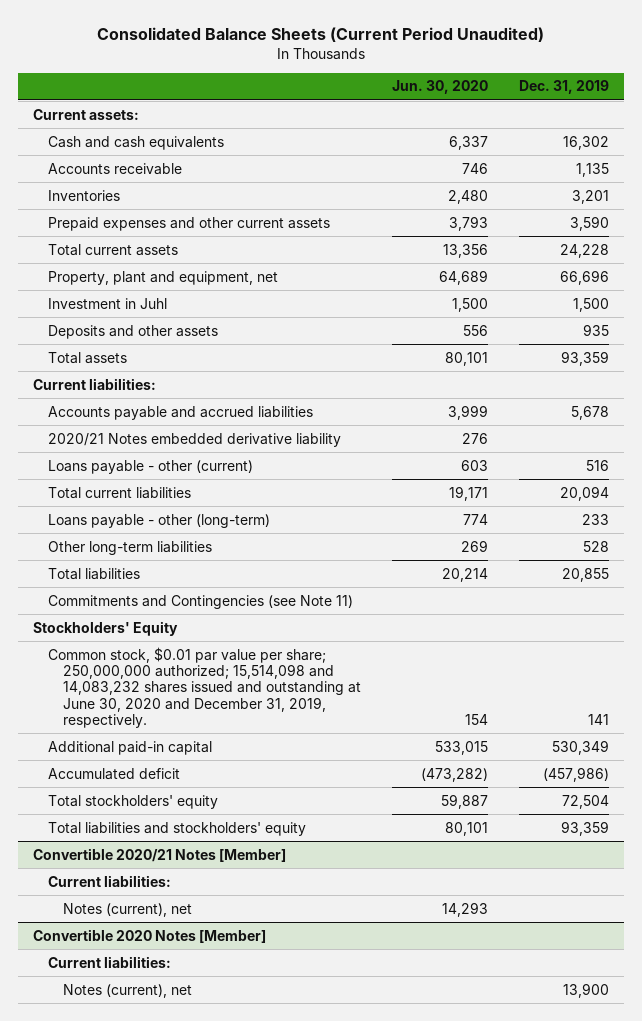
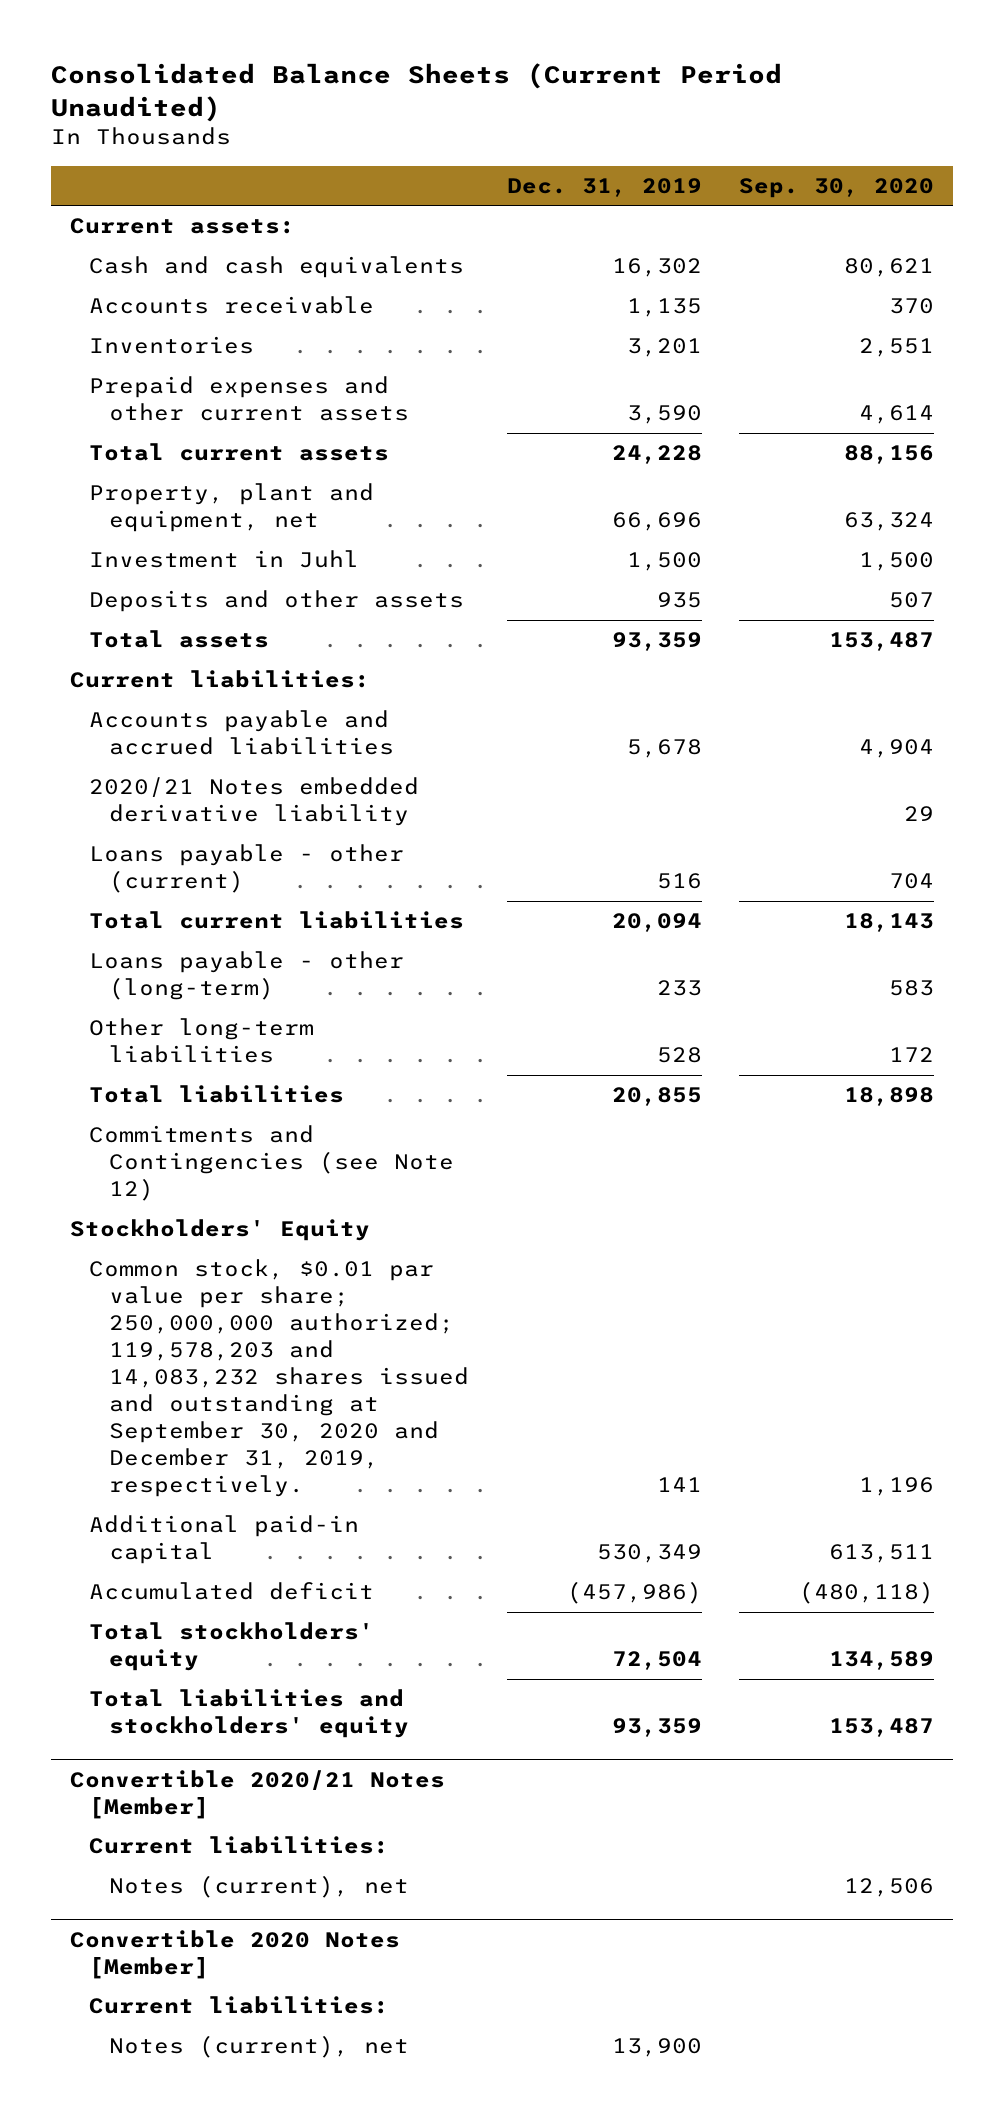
[392,80,489,95] Jun. 30, 2020 -> none
none -> [739,177,935,198] Sep. 30, 2020
[48,594,354,609] Commitments and Contingencies (see Note 11) -> [89,1125,455,1202] Commitments and Contingencies (see Note 12)
[48,646,362,728] Common stock, $0.01 par value per share; 250,000,000 authorized; 15,514,098 and 14,083,232 shares issued and outstanding at June 30, 2020 and December 31, 2019, respectively. -> [89,1259,470,1498] Common stock, $0.01 par value per share; 250,000,000 authorized; 119,578,203 and 14,083,232 shares issued and outstanding at September 30, 2020 and December 31, 2019, respectively.

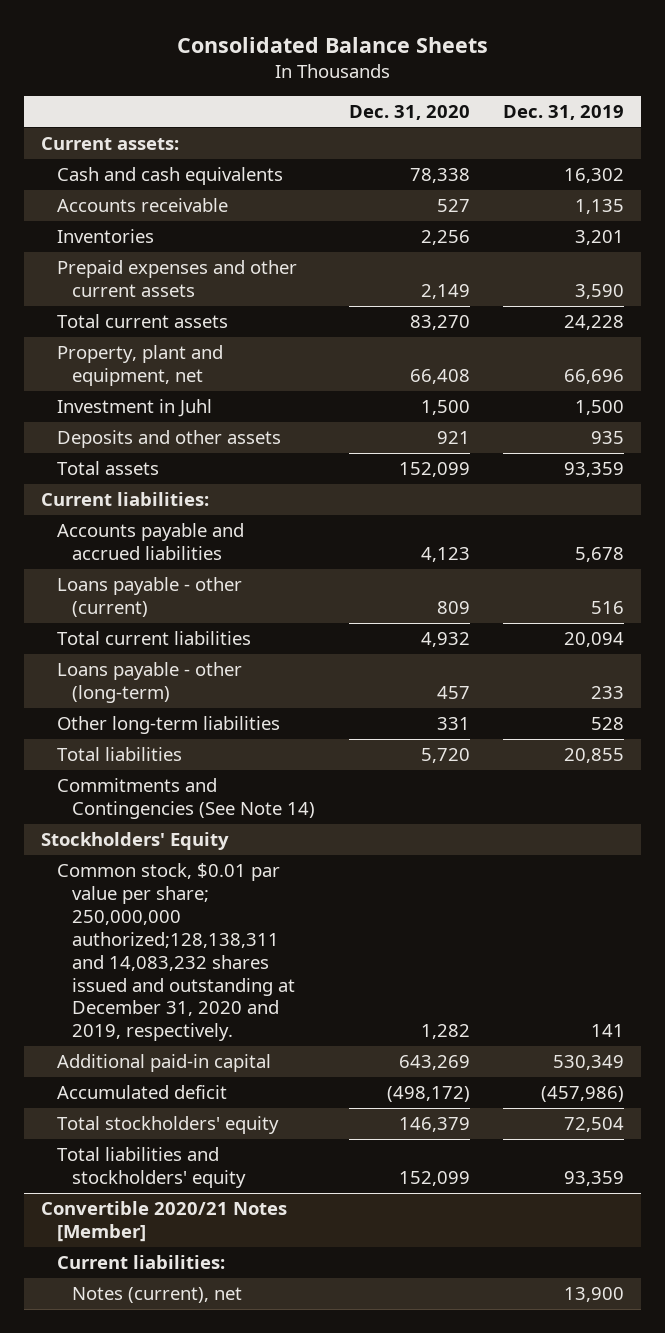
[50,63,782,123] Consolidated Balance Sheets (Current Period Unaudited) -> [176,36,488,53] Consolidated Balance Sheets
[739,177,935,198] Sep. 30, 2020 -> none
none -> [348,105,470,121] Dec. 31, 2020
[89,777,420,827] 2020/21 Notes embedded derivative liability -> none
[89,1125,455,1202] Commitments and Contingencies (see Note 12) -> [56,778,316,819] Commitments and Contingencies (See Note 14)
[89,1259,470,1498] Common stock, $0.01 par value per share; 250,000,000 authorized; 119,578,203 and 14,083,232 shares issued and outstanding at September 30, 2020 and December 31, 2019, respectively. -> [56,863,296,1042] Common stock, $0.01 par value per share; 250,000,000 authorized;128,138,311 and 14,083,232 shares issued and outstanding at December 31, 2020 and 2019, respectively.
[109,1875,410,1899] Notes (current), net -> none
[69,1929,400,1979] Convertible 2020 Notes [Member] -> none
[89,1996,390,2015] Current liabilities: -> none

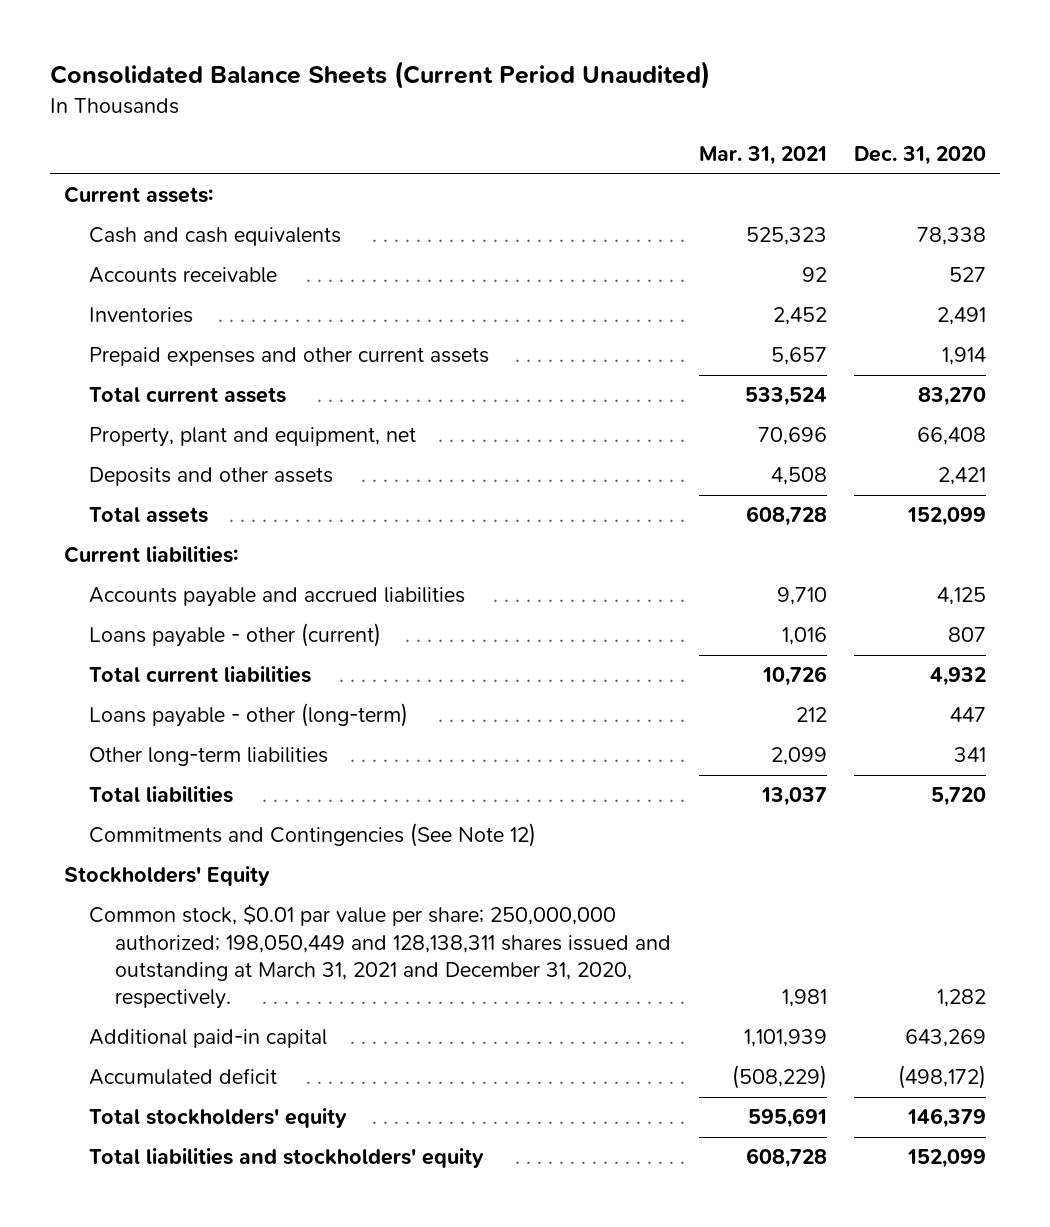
[176,36,488,53] Consolidated Balance Sheets -> [49,61,710,90] Consolidated Balance Sheets (Current Period Unaudited)
[503,105,625,121] Dec. 31, 2019 -> none
none -> [698,146,827,166] Mar. 31, 2021
[420,230,470,246] 2,256 -> [937,307,987,326] 2,491
[420,283,470,299] 2,149 -> [942,347,987,366] 1,914
[56,399,212,418] Investment in Juhl -> none
[436,431,470,445] 921 -> [938,467,987,486] 2,421
[420,546,470,562] 4,123 -> [937,587,987,606] 4,125
[436,600,470,614] 809 -> [948,627,987,643] 807
[436,685,470,699] 457 -> [950,707,987,723] 447
[436,717,470,731] 331 -> [954,747,987,763] 341
[56,778,316,819] Commitments and Contingencies (See Note 14) -> [89,823,537,848] Commitments and Contingencies (See Note 12)
[56,863,296,1042] Common stock, $0.01 par value per share; 250,000,000 authorized;128,138,311 and 14,083,232 shares issued and outstanding at December 31, 2020 and 2019, respectively. -> [89,904,672,1010] Common stock, $0.01 par value per share; 250,000,000 authorized; 198,050,449 and 128,138,311 shares issued and outstanding at March 31, 2021 and December 31, 2020, respectively.
[40,1201,287,1242] Convertible 2020/21 Notes [Member] -> none
[56,1255,225,1270] Current liabilities: -> none
[72,1287,243,1304] Notes (current), net -> none

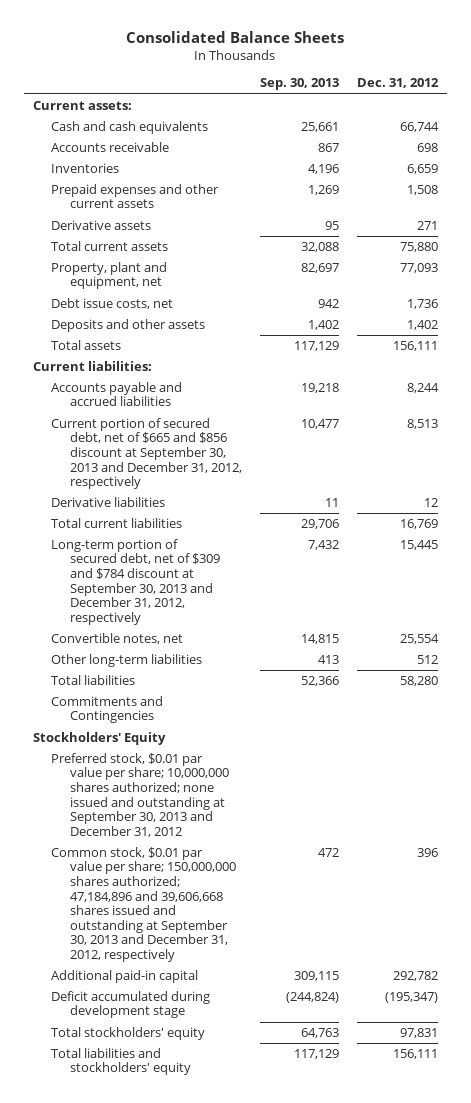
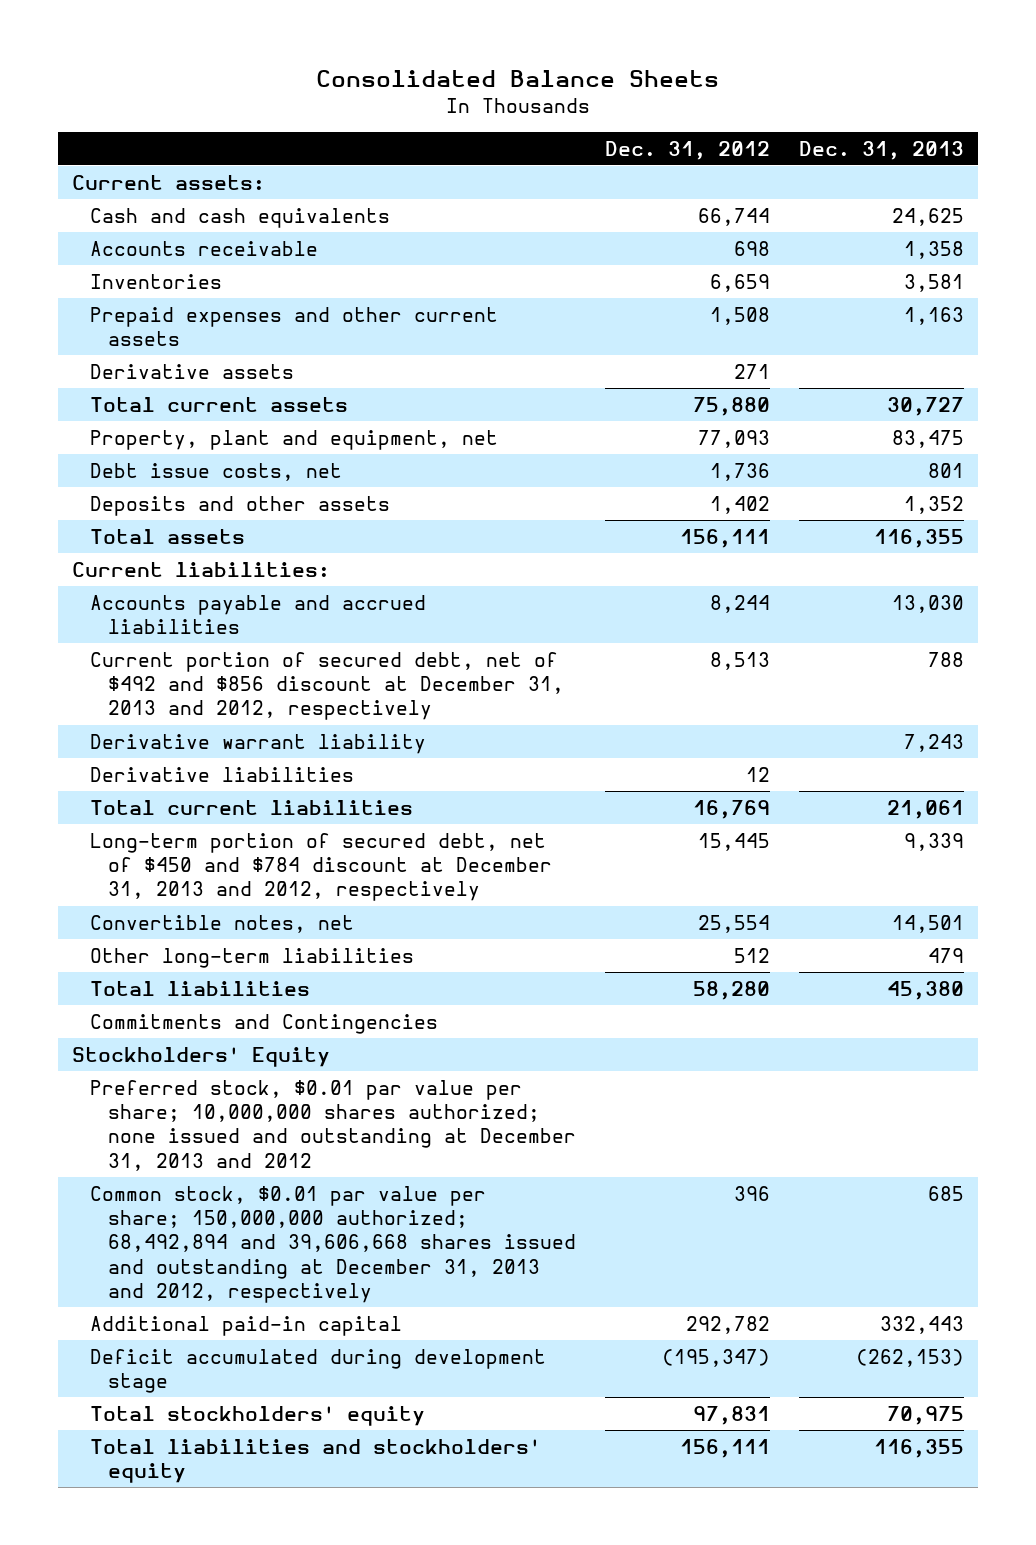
[259,78,339,91] Sep. 30, 2013 -> none
none -> [798,140,964,160] Dec. 31, 2013
[51,417,242,490] Current portion of secured debt, net of $665 and $856 discount at September 30, 2013 and December 31, 2012, respectively -> [89,651,564,721] Current portion of secured debt, net of $492 and $856 discount at December 31, 2013 and 2012, respectively
none -> [89,733,426,754] Derivative warrant liability
[51,538,220,625] Long-term portion of secured debt, net of $309 and $784 discount at September 30, 2013 and December 31, 2012, respectively -> [89,832,552,902] Long-term portion of secured debt, net of $450 and $784 discount at December 31, 2013 and 2012, respectively
[51,752,229,837] Preferred stock, $0.01 par value per share; 10,000,000 shares authorized; none issued and outstanding at September 30, 2013 and December 31, 2012 -> [89,1079,576,1171] Preferred stock, $0.01 par value per share; 10,000,000 shares authorized; none issued and outstanding at December 31, 2013 and 2012
[51,846,236,962] Common stock, $0.01 par value per share; 150,000,000 shares authorized; 47,184,896 and 39,606,668 shares issued and outstanding at September 30, 2013 and December 31, 2012, respectively -> [89,1185,576,1304] Common stock, $0.01 par value per share; 150,000,000 authorized; 68,492,894 and 39,606,668 shares issued and outstanding at December 31, 2013 and 2012, respectively

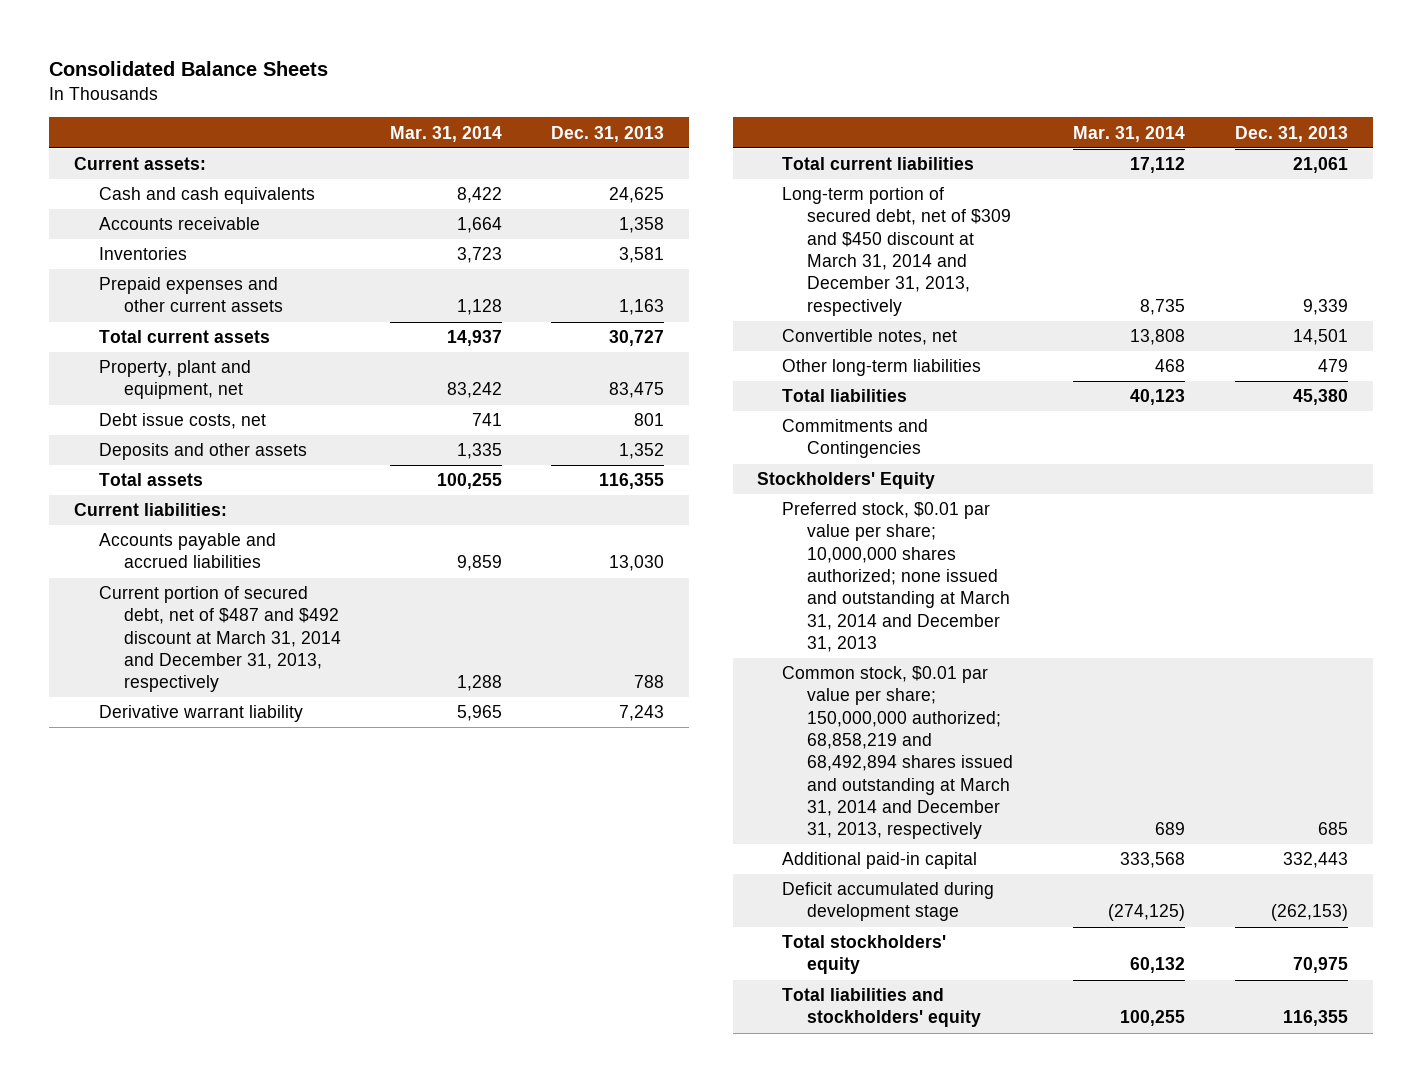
[604,140,770,160] Dec. 31, 2012 -> none
none -> [390,125,503,142] Mar. 31, 2014
[89,363,294,379] Derivative assets -> none
[89,651,564,721] Current portion of secured debt, net of $492 and $856 discount at December 31, 2013 and 2012, respectively -> [98,586,341,693] Current portion of secured debt, net of $487 and $492 discount at March 31, 2014 and December 31, 2013, respectively
[89,766,354,782] Derivative liabilities -> none
[89,832,552,902] Long-term portion of secured debt, net of $450 and $784 discount at December 31, 2013 and 2012, respectively -> [782,187,1011,316] Long-term portion of secured debt, net of $309 and $450 discount at March 31, 2014 and December 31, 2013, respectively
[89,1079,576,1171] Preferred stock, $0.01 par value per share; 10,000,000 shares authorized; none issued and outstanding at December 31, 2013 and 2012 -> [782,502,1010,652] Preferred stock, $0.01 par value per share; 10,000,000 shares authorized; none issued and outstanding at March 31, 2014 and December 31, 2013
[89,1185,576,1304] Common stock, $0.01 par value per share; 150,000,000 authorized; 68,492,894 and 39,606,668 shares issued and outstanding at December 31, 2013 and 2012, respectively -> [782,666,1013,840] Common stock, $0.01 par value per share; 150,000,000 authorized; 68,858,219 and 68,492,894 shares issued and outstanding at March 31, 2014 and December 31, 2013, respectively

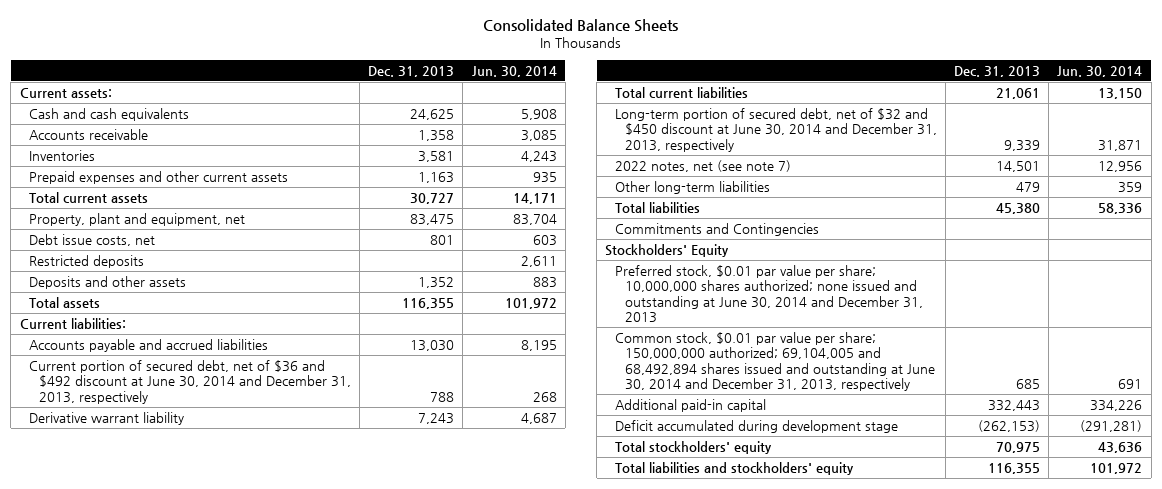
[390,125,503,142] Mar. 31, 2014 -> none
none -> [471,65,557,77] Jun. 30, 2014
none -> [29,254,145,268] Restricted deposits
[98,586,341,693] Current portion of secured debt, net of $487 and $492 discount at March 31, 2014 and December 31, 2013, respectively -> [29,359,352,404] Current portion of secured debt, net of $36 and $492 discount at June 30, 2014 and December 31, 2013, respectively
[782,187,1011,316] Long-term portion of secured debt, net of $309 and $450 discount at March 31, 2014 and December 31, 2013, respectively -> [615,107,937,152] Long-term portion of secured debt, net of $32 and $450 discount at June 30, 2014 and December 31, 2013, respectively
[782,329,958,346] Convertible notes, net -> [615,159,792,172] 2022 notes, net (see note 7)
[782,502,1010,652] Preferred stock, $0.01 par value per share; 10,000,000 shares authorized; none issued and outstanding at March 31, 2014 and December 31, 2013 -> [615,264,923,323] Preferred stock, $0.01 par value per share; 10,000,000 shares authorized; none issued and outstanding at June 30, 2014 and December 31, 2013
[782,666,1013,840] Common stock, $0.01 par value per share; 150,000,000 authorized; 68,858,219 and 68,492,894 shares issued and outstanding at March 31, 2014 and December 31, 2013, respectively -> [615,331,935,391] Common stock, $0.01 par value per share; 150,000,000 authorized; 69,104,005 and 68,492,894 shares issued and outstanding at June 30, 2014 and December 31, 2013, respectively

